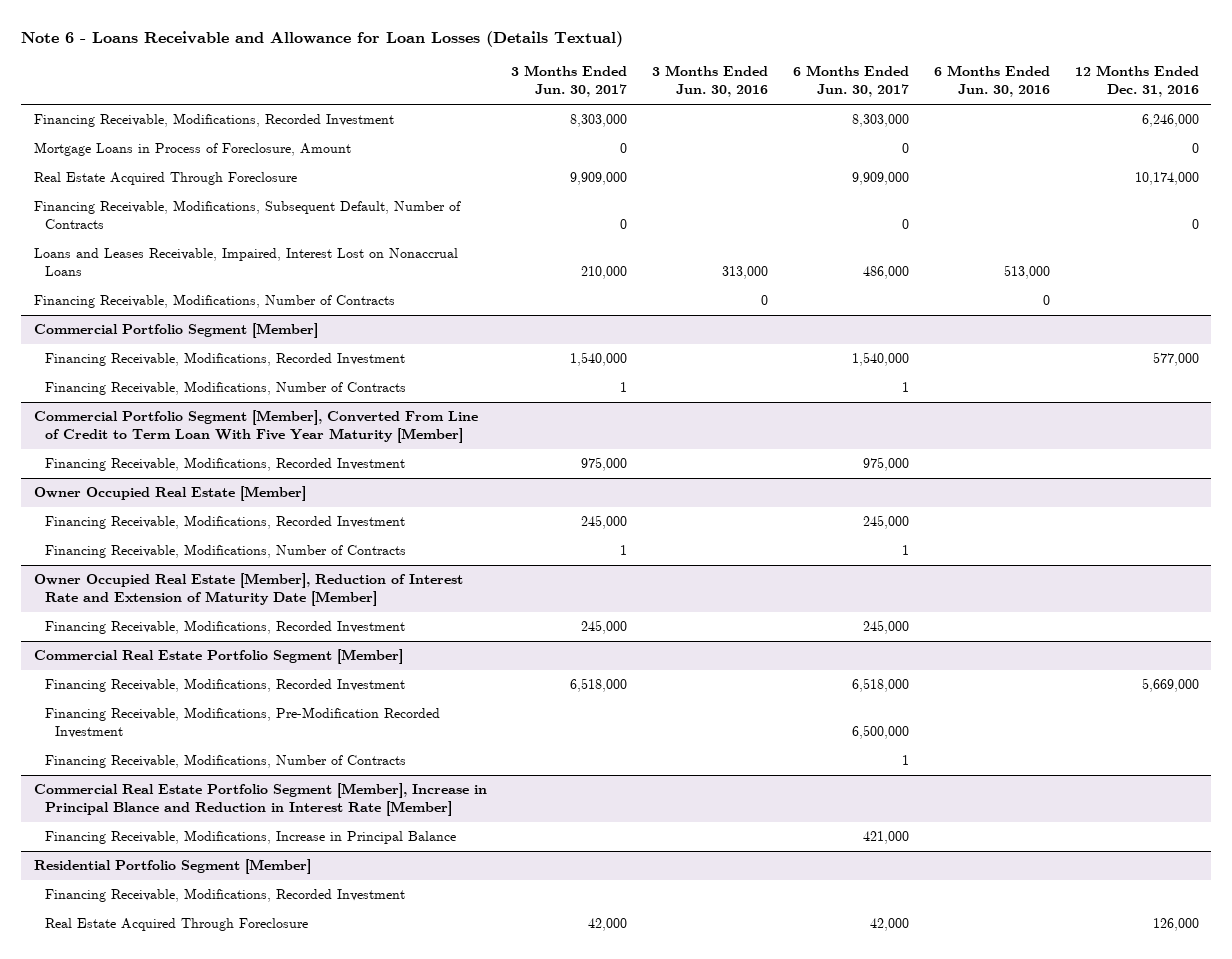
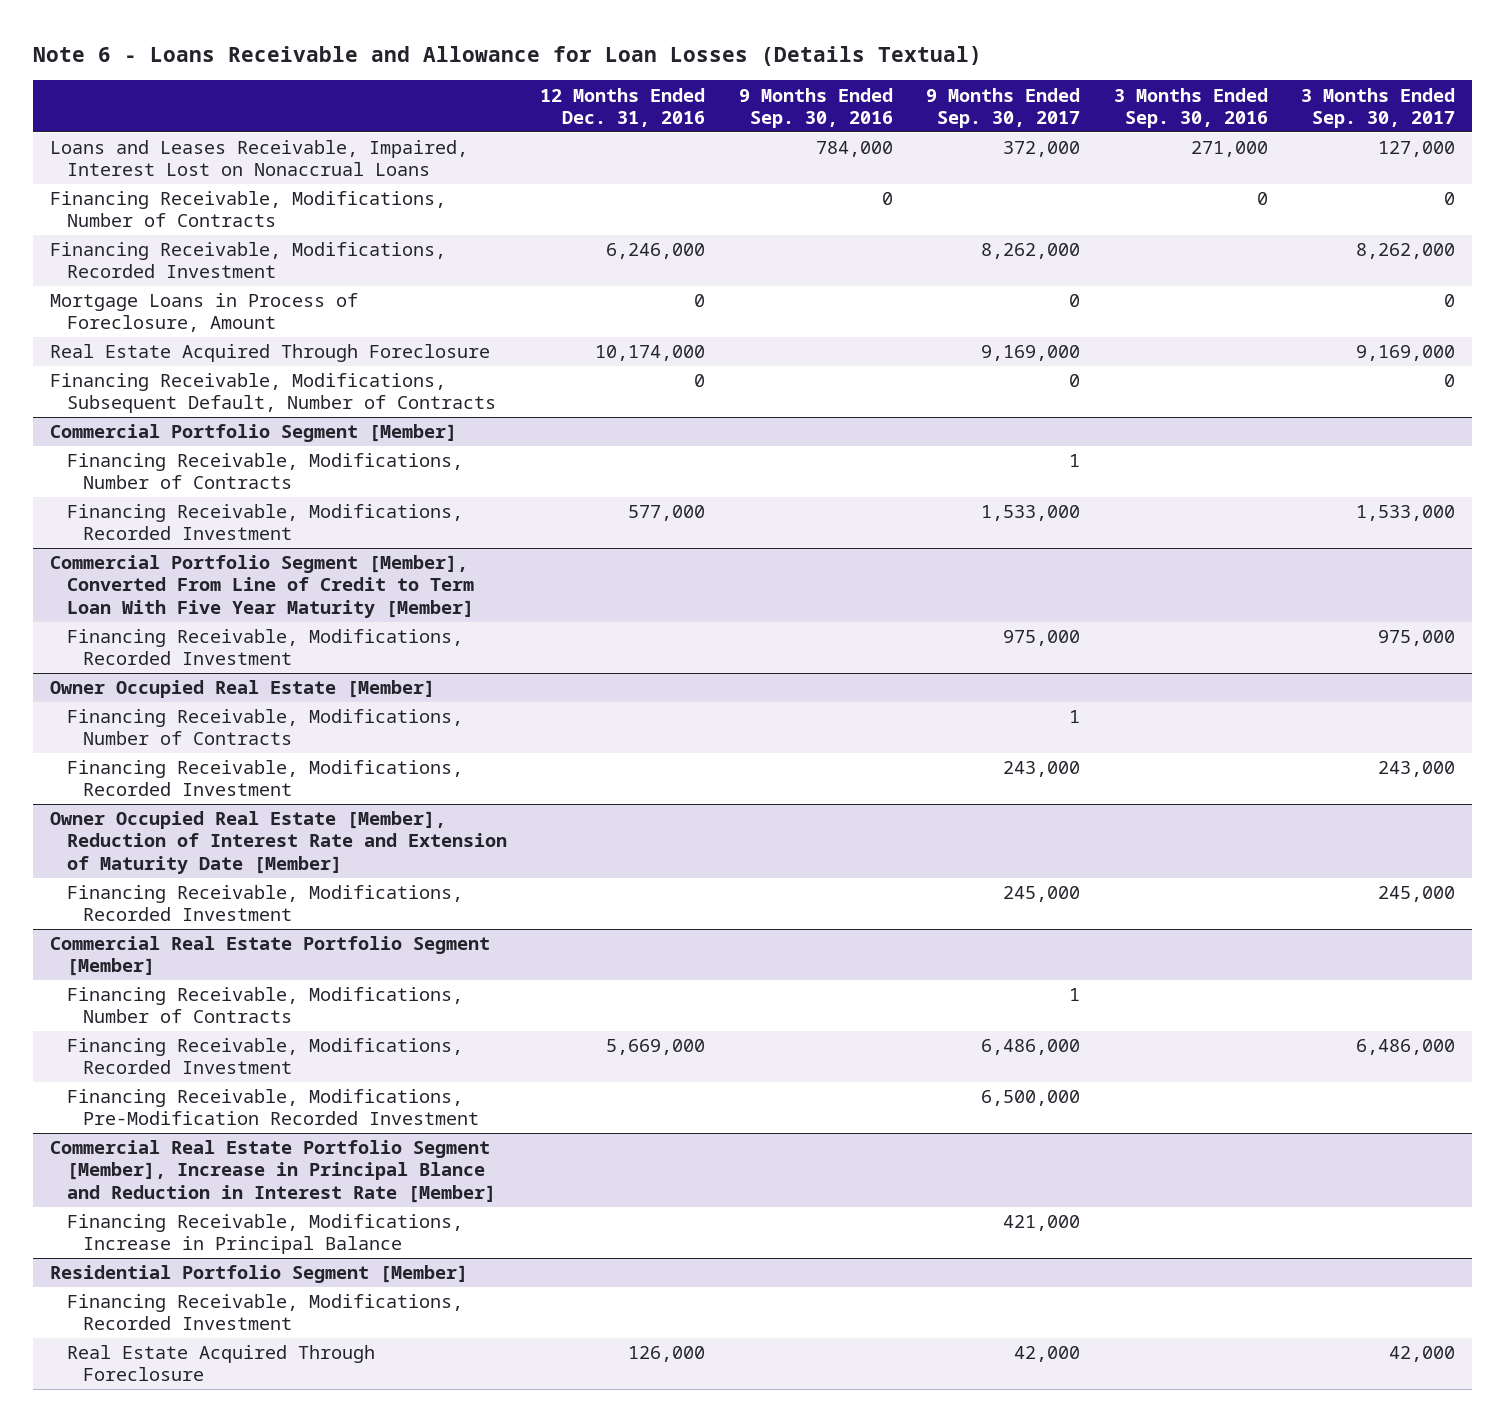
[511,65,628,98] 3 Months Ended Jun. 30, 2017 -> none
[652,65,769,98] 3 Months Ended Jun. 30, 2016 -> none
[793,65,910,98] 6 Months Ended Jun. 30, 2017 -> none
[933,65,1050,98] 6 Months Ended Jun. 30, 2016 -> none
none -> [738,87,893,128] 9 Months Ended Sep. 30, 2016
none -> [926,87,1081,128] 9 Months Ended Sep. 30, 2017
none -> [1113,87,1268,128] 3 Months Ended Sep. 30, 2016
none -> [1301,87,1456,128] 3 Months Ended Sep. 30, 2017
[33,248,458,277] Loans and Leases Receivable, Impaired, Interest Lost on Nonaccrual Loans -> [50,140,469,177] Loans and Leases Receivable, Impaired, Interest Lost on Nonaccrual Loans
[33,294,395,309] Financing Receivable, Modifications, Number of Contracts -> [50,191,447,228] Financing Receivable, Modifications, Number of Contracts
[44,352,405,367] Financing Receivable, Modifications, Recorded Investment -> [66,504,463,541] Financing Receivable, Modifications, Recorded Investment
[44,515,405,530] Financing Receivable, Modifications, Recorded Investment -> [66,760,463,797] Financing Receivable, Modifications, Recorded Investment
[44,754,406,769] Financing Receivable, Modifications, Number of Contracts -> [66,987,463,1024] Financing Receivable, Modifications, Number of Contracts

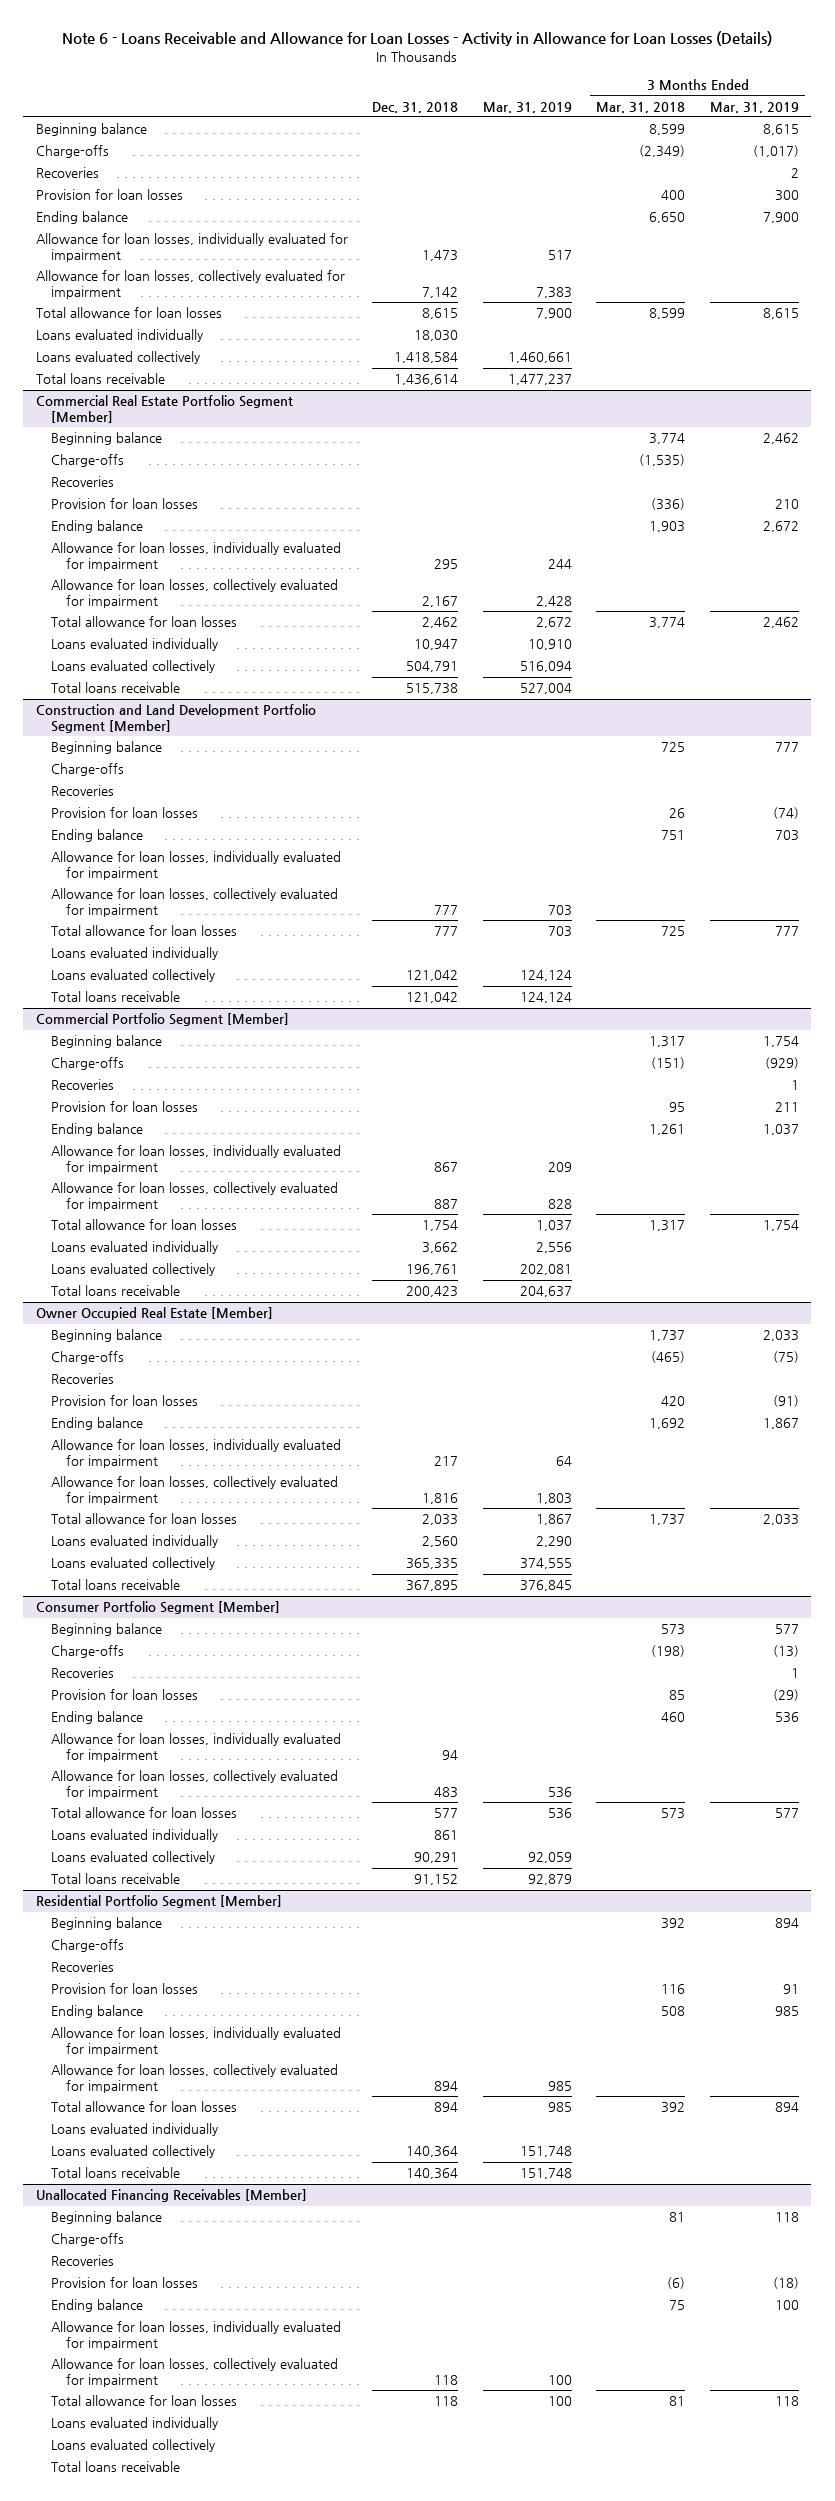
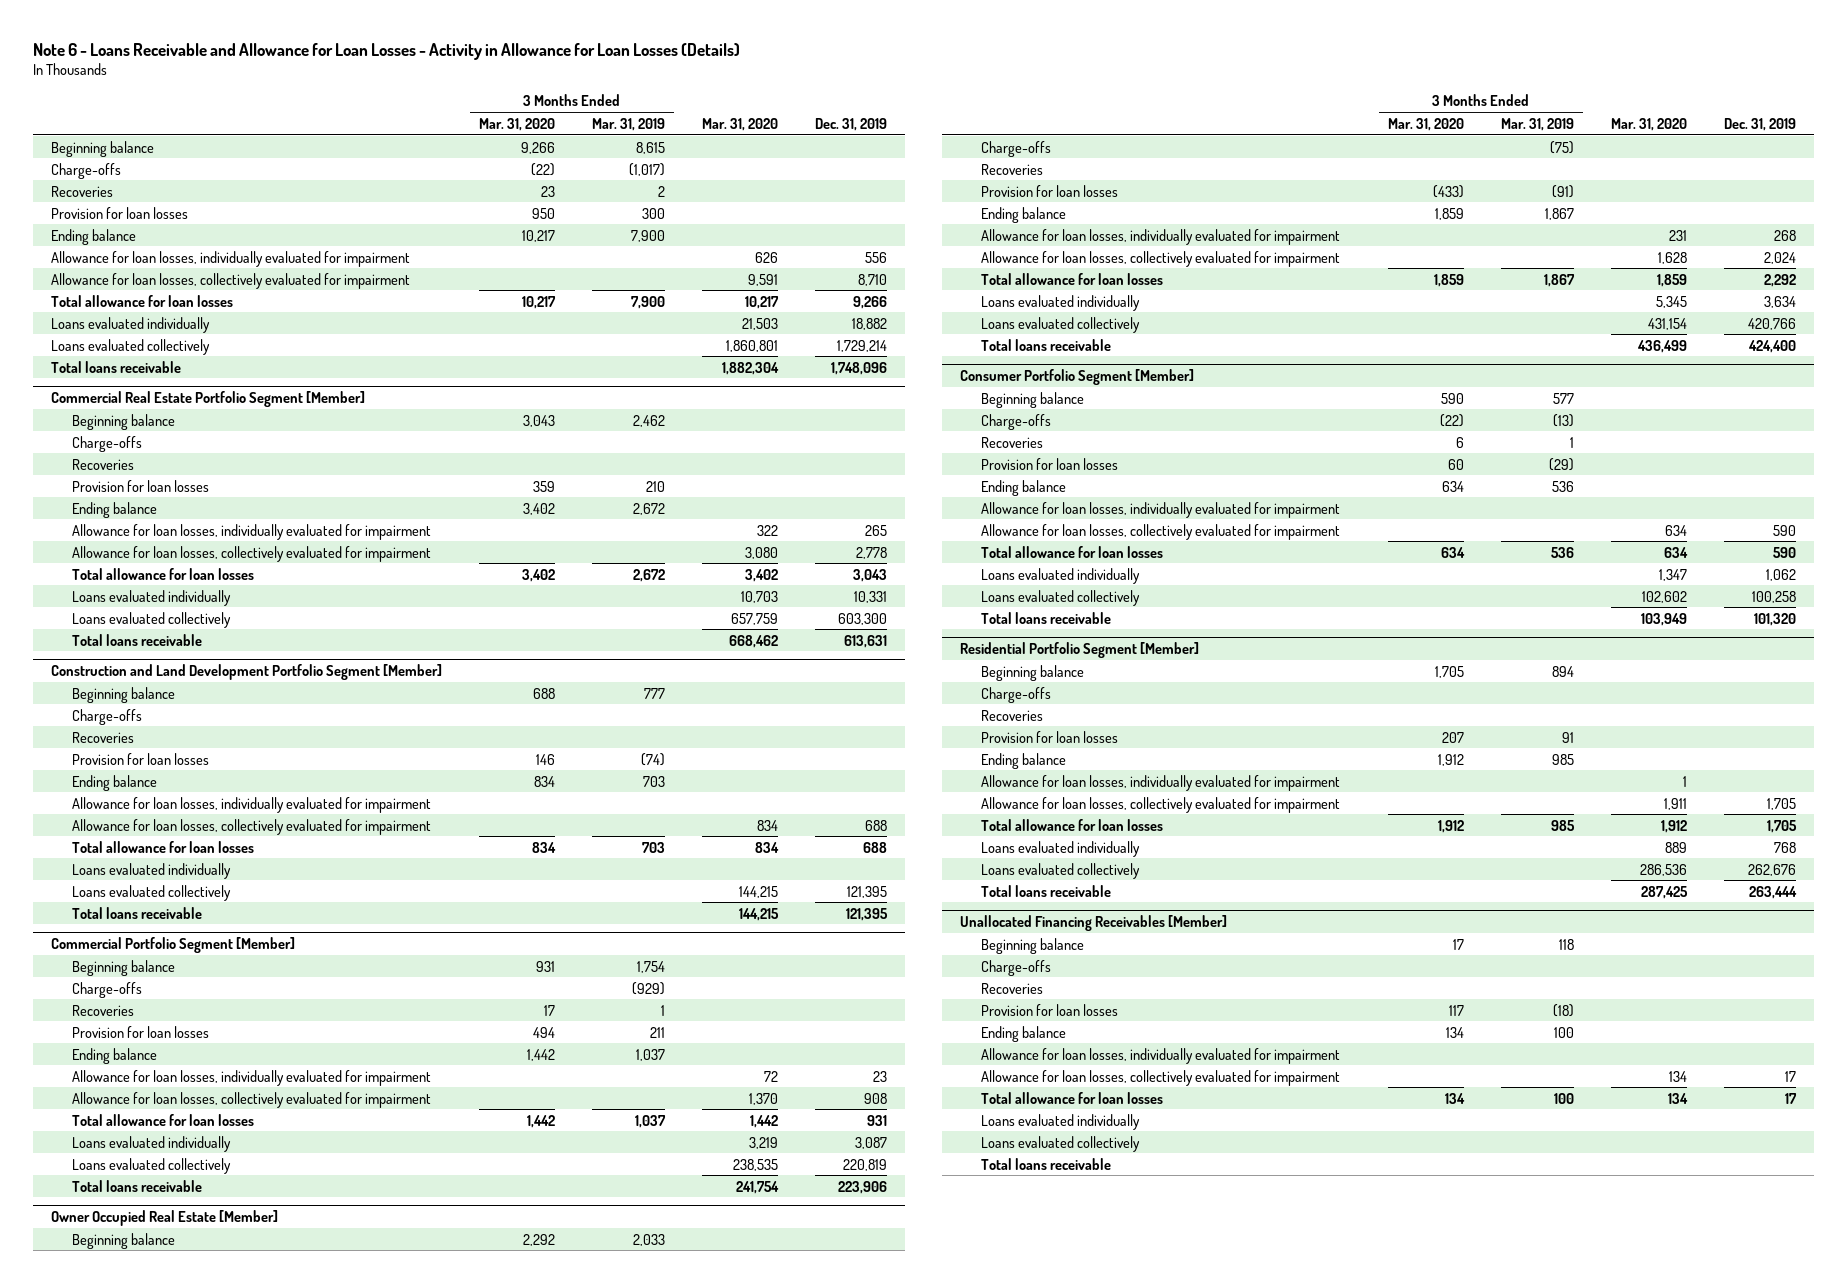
[372,101,459,113] Dec. 31, 2018 -> none
[482,101,572,113] Mar. 31, 2019 -> none
[596,101,686,113] Mar. 31, 2018 -> none
none -> [479,117,556,131] Mar. 31, 2020
none -> [701,117,778,131] Mar. 31, 2020
none -> [814,117,887,131] Dec. 31, 2019
[762,308,799,320] 8,615 -> [631,295,666,309] 7,900
[762,617,799,629] 2,462 -> [633,568,666,582] 2,672
[774,926,799,937] 777 -> [642,841,666,853] 703
[762,1220,799,1232] 1,754 -> [635,1114,667,1128] 1,037
[762,1514,799,1526] 2,033 -> [1543,273,1575,287] 1,867
[774,1808,799,1819] 577 -> [1550,546,1574,558] 536
[774,2102,799,2113] 894 -> [1550,819,1575,831] 985
[774,2396,799,2407] 118 -> [1553,1092,1574,1104] 100

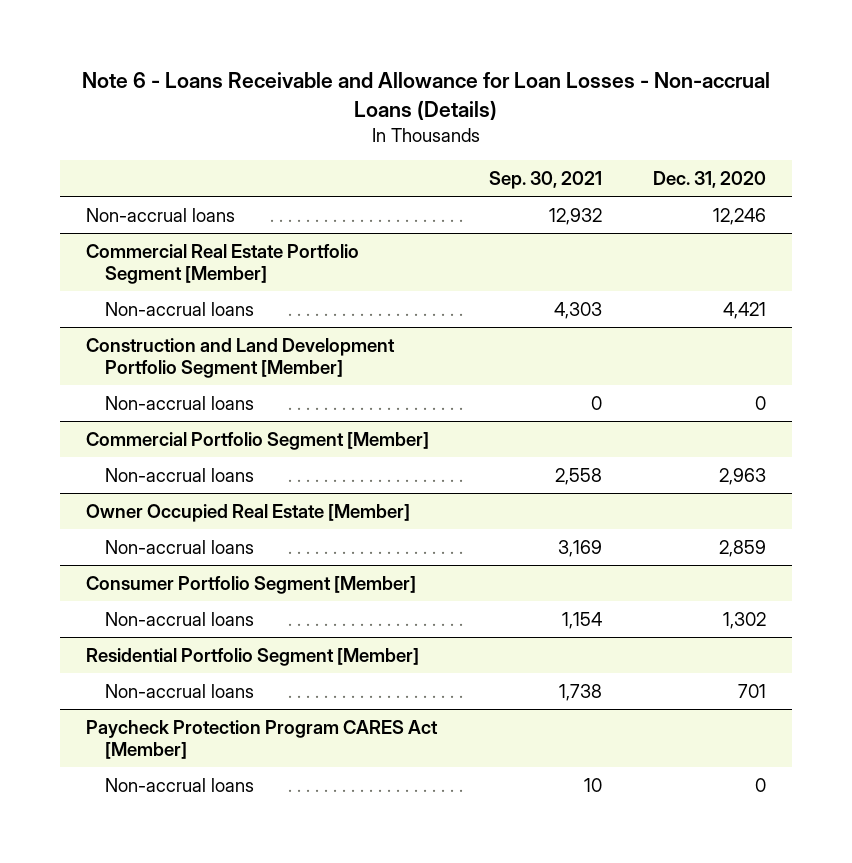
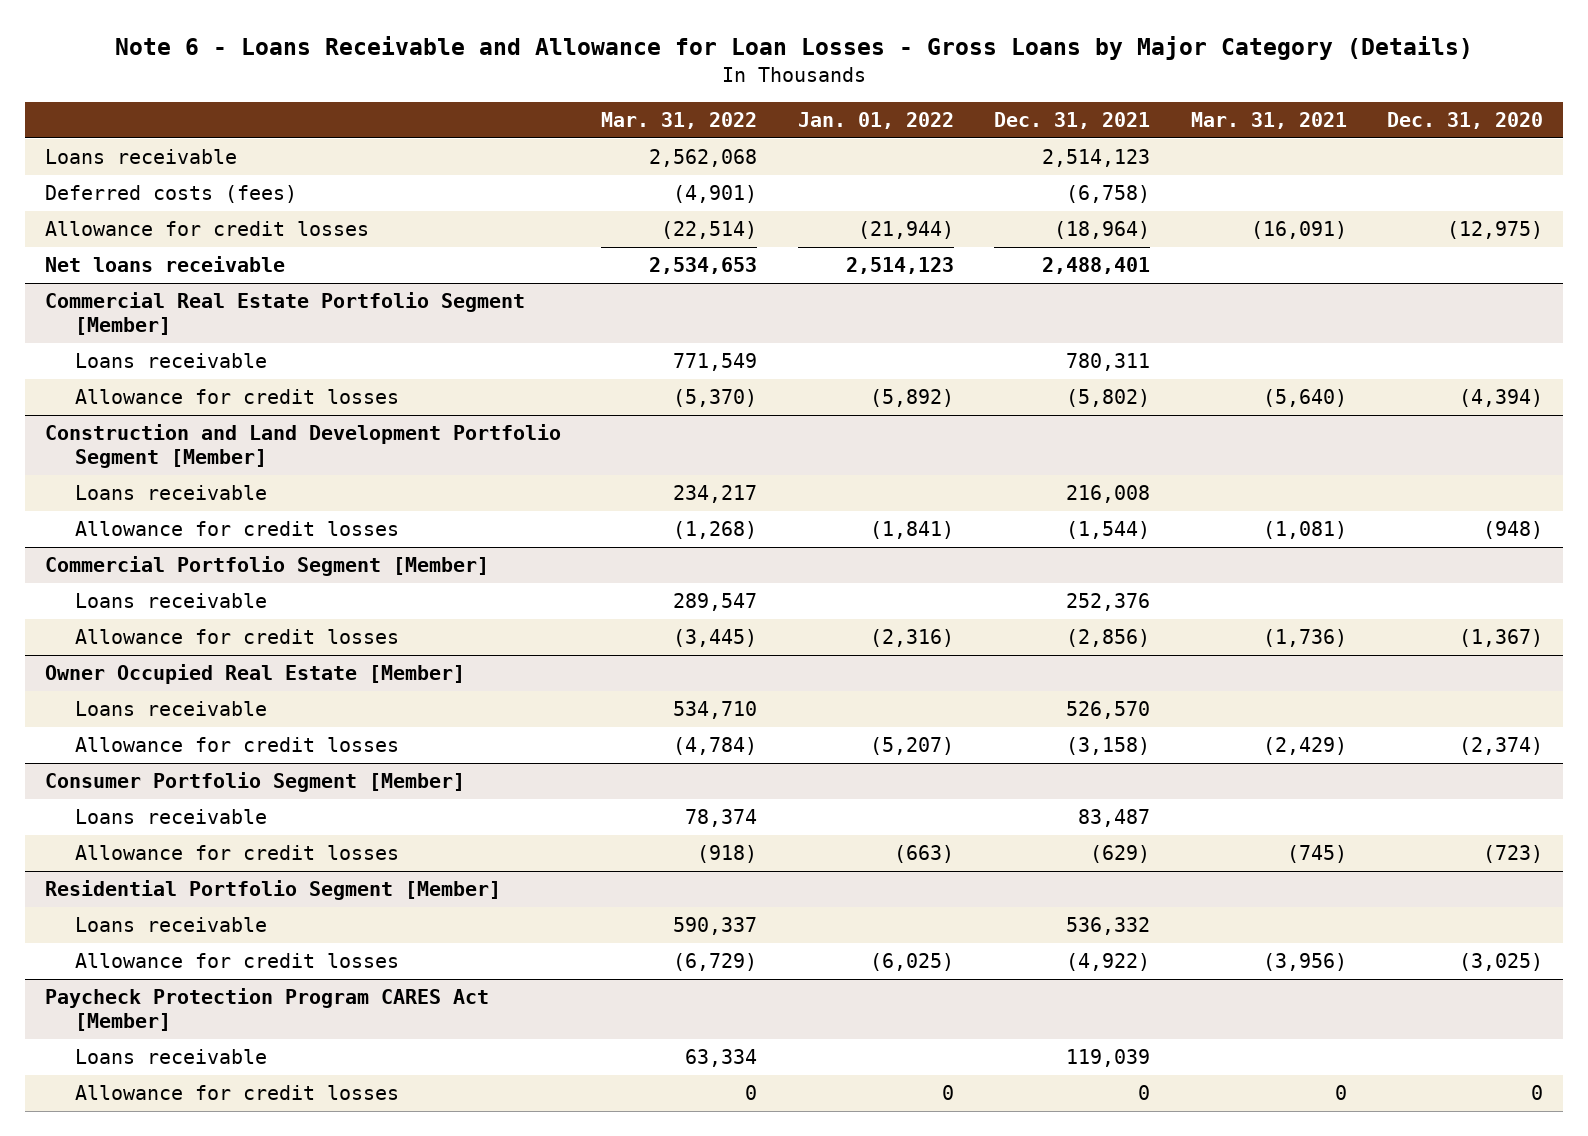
[82,72,771,121] Note 6 - Loans Receivable and Allowance for Loan Losses - Non-accrual Loans (Details) -> [115,36,1474,61] Note 6 - Loans Receivable and Allowance for Loan Losses - Gross Loans by Major Category (Details)
[488,171,602,190] Sep. 30, 2021 -> none
none -> [601,111,758,129] Mar. 31, 2022
none -> [797,111,954,129] Jan. 01, 2022
none -> [994,111,1151,129] Dec. 31, 2021
none -> [1190,111,1347,129] Mar. 31, 2021
[85,207,235,222] Non-accrual loans -> none
none -> [45,149,238,165] Loans receivable
none -> [45,185,298,204] Deferred costs (fees)
none -> [45,221,370,237] Allowance for credit losses
none -> [45,256,286,273] Net loans receivable
[105,301,255,316] Non-accrual loans -> none
none -> [75,353,268,369] Loans receivable
none -> [75,389,400,405] Allowance for credit losses
[105,395,255,410] Non-accrual loans -> none
none -> [75,485,268,501] Loans receivable
none -> [75,521,400,537] Allowance for credit losses
[105,467,255,482] Non-accrual loans -> none
none -> [75,593,268,609] Loans receivable
none -> [75,629,400,645] Allowance for credit losses
[105,539,255,554] Non-accrual loans -> none
none -> [75,701,268,717] Loans receivable
none -> [75,737,400,753] Allowance for credit losses
[105,611,255,626] Non-accrual loans -> none
none -> [75,809,268,825] Loans receivable
none -> [75,845,400,861] Allowance for credit losses
[105,683,255,698] Non-accrual loans -> none
none -> [75,917,268,933] Loans receivable
none -> [75,953,400,969] Allowance for credit losses
[105,777,255,792] Non-accrual loans -> none
none -> [75,1049,268,1065] Loans receivable
none -> [75,1085,400,1101] Allowance for credit losses

